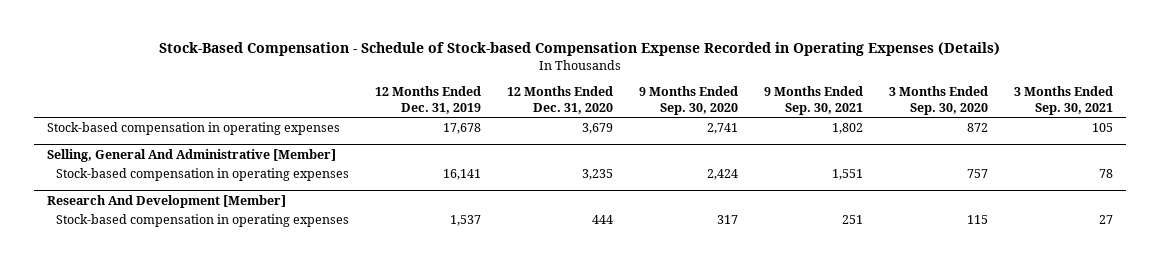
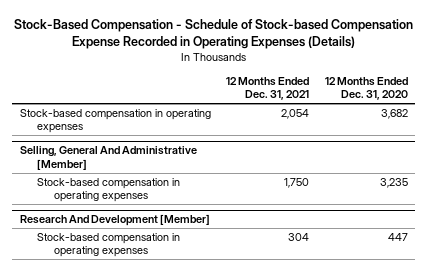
[374,86,481,115] 12 Months Ended Dec. 31, 2019 -> none
[638,86,738,116] 9 Months Ended Sep. 30, 2020 -> none
[763,86,863,116] 9 Months Ended Sep. 30, 2021 -> none
[888,86,988,116] 3 Months Ended Sep. 30, 2020 -> none
[1013,86,1113,116] 3 Months Ended Sep. 30, 2021 -> none
none -> [226,76,310,101] 12 Months Ended Dec. 31, 2021
[581,122,613,134] 3,679 -> [380,108,408,119] 3,682
[591,214,613,224] 444 -> [387,232,408,241] 447

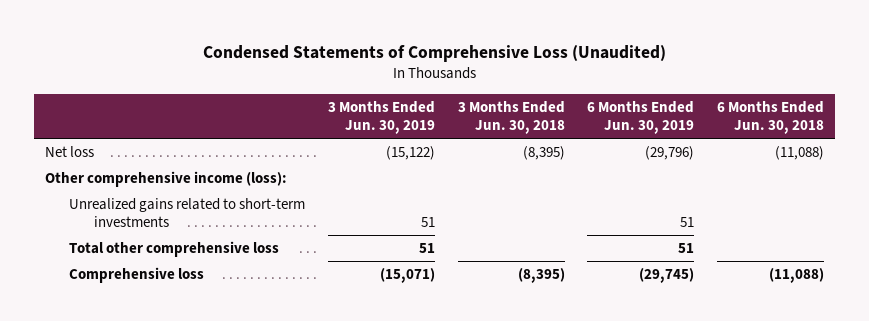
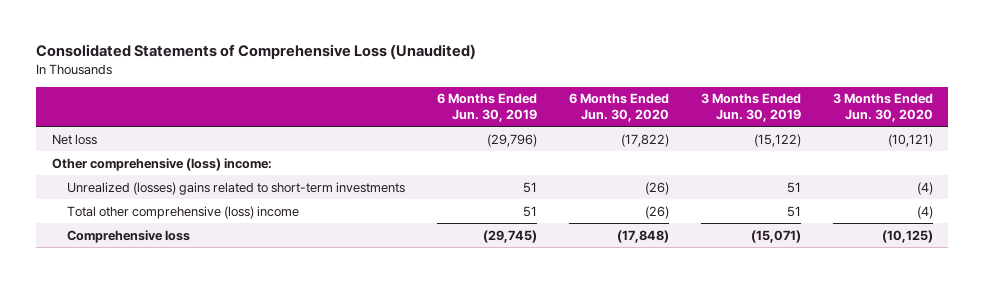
[202,44,666,62] Condensed Statements of Comprehensive Loss (Unaudited) -> [36,44,477,60] Consolidated Statements of Comprehensive Loss (Unaudited)
[457,100,565,134] 3 Months Ended Jun. 30, 2018 -> none
[716,100,824,134] 6 Months Ended Jun. 30, 2018 -> none
none -> [568,93,669,122] 6 Months Ended Jun. 30, 2020
none -> [832,93,933,122] 3 Months Ended Jun. 30, 2020
[45,171,288,188] Other comprehensive income (loss): -> [51,157,272,171] Other comprehensive (loss) income:
[69,198,306,228] Unrealized gains related to short-term investments -> [67,181,406,195] Unrealized (losses) gains related to short-term investments
[69,241,280,258] Total other comprehensive loss -> [67,205,300,219] Total other comprehensive (loss) income

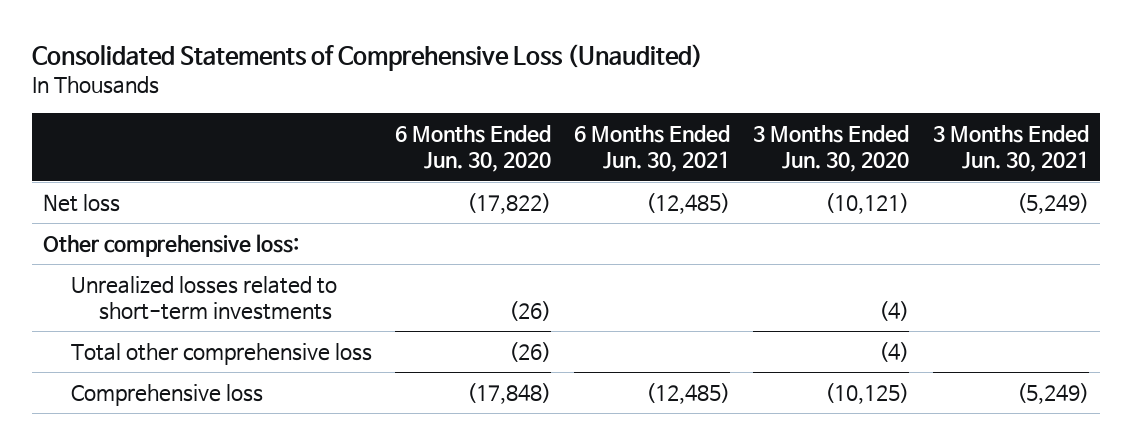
[436,93,537,122] 6 Months Ended Jun. 30, 2019 -> none
[700,93,801,122] 3 Months Ended Jun. 30, 2019 -> none
none -> [574,125,731,173] 6 Months Ended Jun. 30, 2021
none -> [932,125,1089,173] 3 Months Ended Jun. 30, 2021
[51,157,272,171] Other comprehensive (loss) income: -> [43,234,300,258] Other comprehensive loss:
[67,181,406,195] Unrealized (losses) gains related to short-term investments -> [71,276,338,321] Unrealized losses related to short-term investments
[67,205,300,219] Total other comprehensive (loss) income -> [71,343,373,366] Total other comprehensive loss

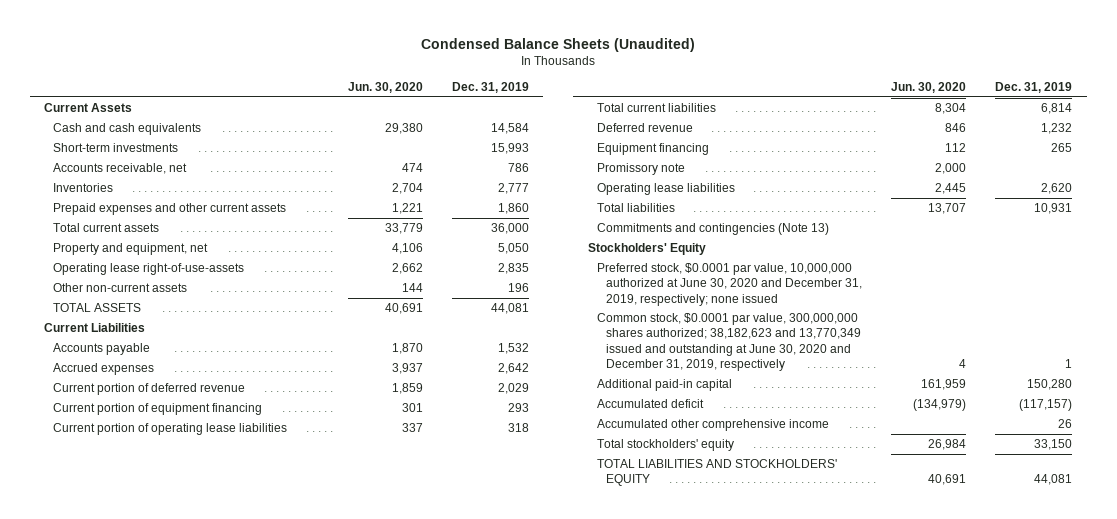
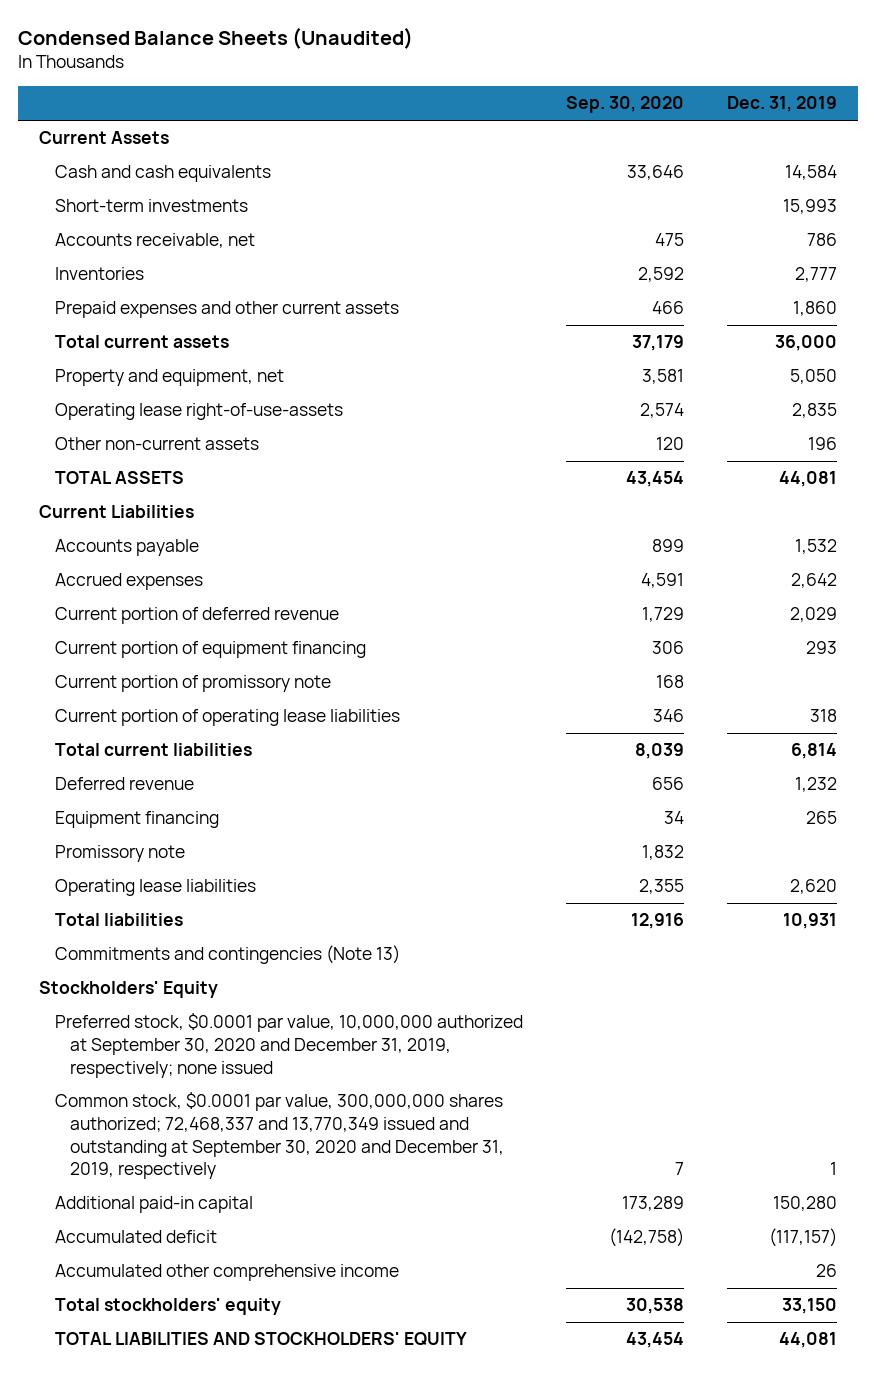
[347,81,423,93] Jun. 30, 2020 -> none
none -> [565,96,684,114] Sep. 30, 2020
none -> [54,675,331,693] Current portion of promissory note
[596,263,862,306] Preferred stock, $0.0001 par value, 10,000,000 authorized at June 30, 2020 and December 31, 2019, respectively; none issued -> [54,1013,523,1078] Preferred stock, $0.0001 par value, 10,000,000 authorized at September 30, 2020 and December 31, 2019, respectively; none issued
[596,313,861,371] Common stock, $0.0001 par value, 300,000,000 shares authorized; 38,182,623 and 13,770,349 issued and outstanding at June 30, 2020 and December 31, 2019, respectively -> [54,1092,505,1180] Common stock, $0.0001 par value, 300,000,000 shares authorized; 72,468,337 and 13,770,349 issued and outstanding at September 30, 2020 and December 31, 2019, respectively

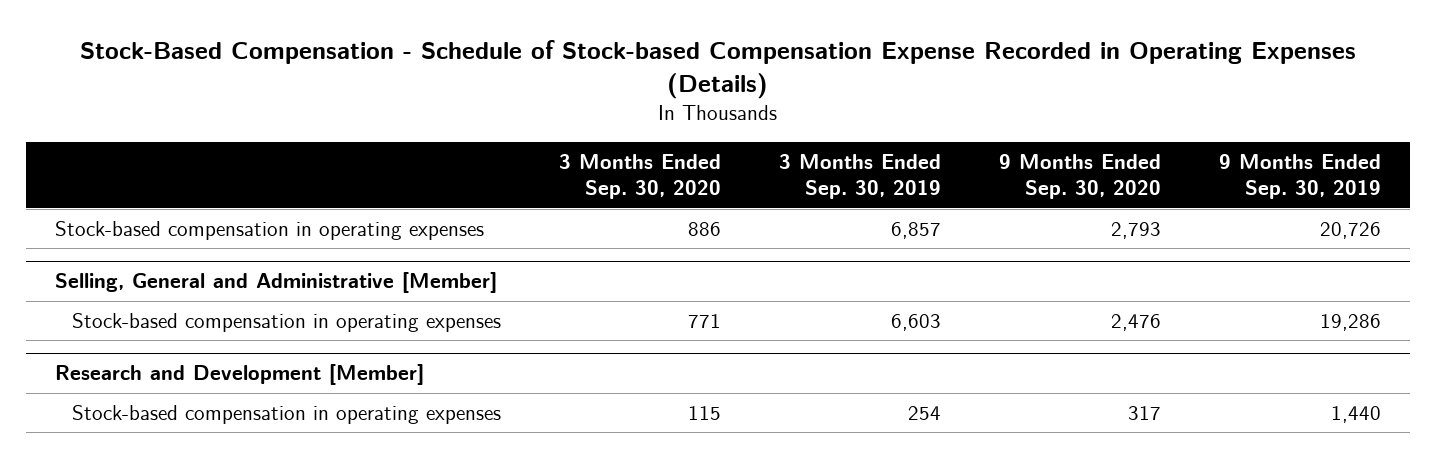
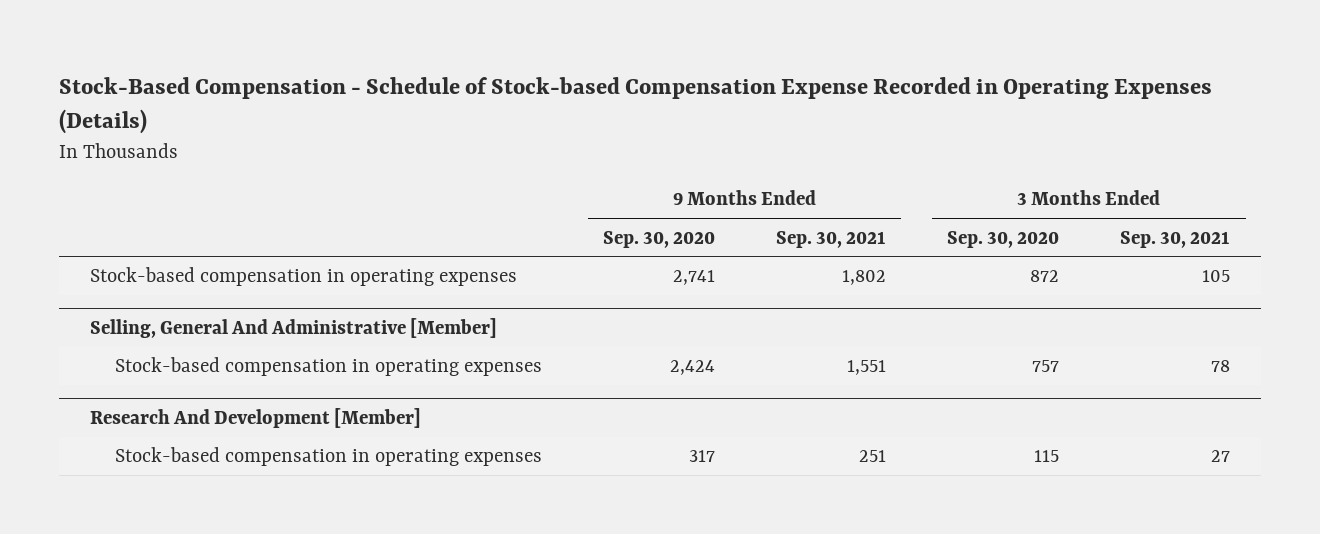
[779,153,942,200] 3 Months Ended Sep. 30, 2019 -> none
[1219,153,1382,200] 9 Months Ended Sep. 30, 2019 -> none
none -> [776,230,887,248] Sep. 30, 2021
none -> [1120,230,1231,248] Sep. 30, 2021
[688,222,722,237] 886 -> [1030,270,1060,283] 872
[1111,222,1162,240] 2,793 -> [672,270,715,286] 2,741
[55,272,498,294] Selling, General and Administrative [Member] -> [89,318,497,339] Selling, General And Administrative [Member]
[688,314,722,329] 771 -> [1032,360,1060,373] 757
[1111,314,1162,332] 2,476 -> [669,360,715,376] 2,424
[55,364,425,386] Research and Development [Member] -> [89,408,421,429] Research And Development [Member]

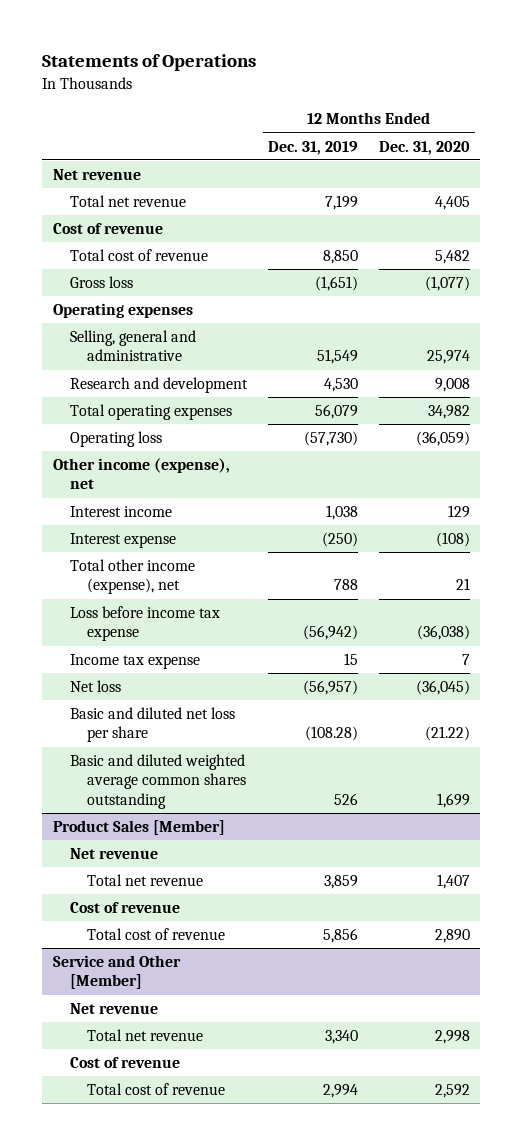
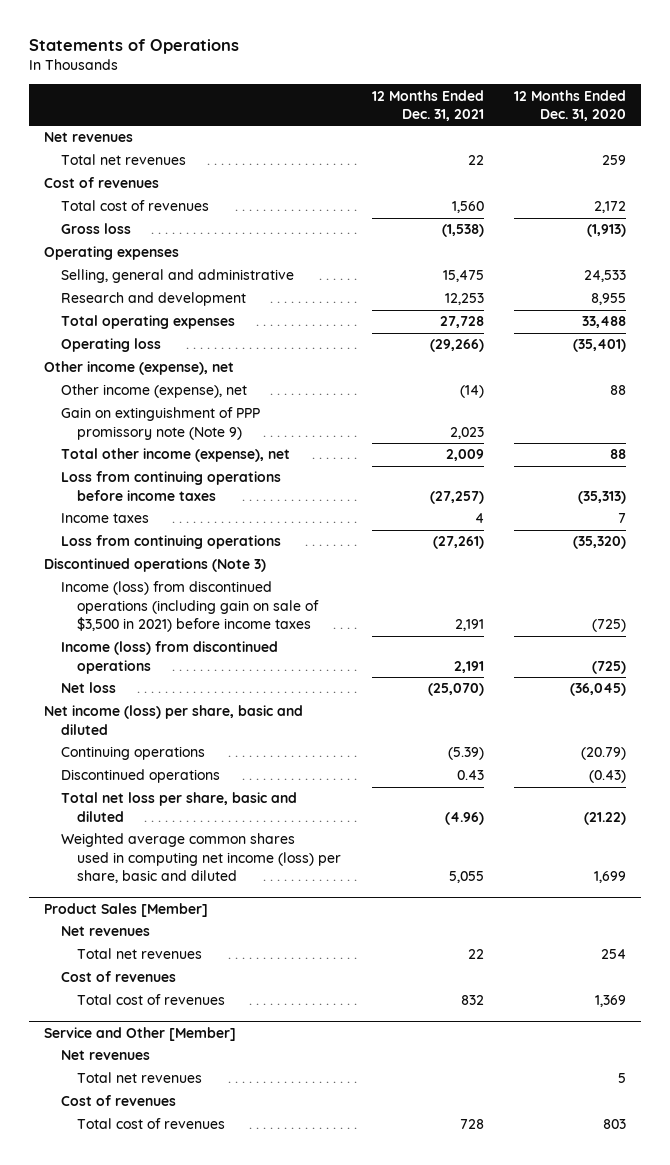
[267,140,358,155] Dec. 31, 2019 -> none
none -> [371,89,484,122] 12 Months Ended Dec. 31, 2021
[52,169,141,181] Net revenue -> [43,132,133,143] Net revenues
[69,195,186,208] Total net revenue -> [60,154,186,166] Total net revenues
[434,196,470,211] 4,405 -> [602,155,627,166] 259
[52,223,163,235] Cost of revenue -> [43,177,159,189] Cost of revenues
[69,249,208,262] Total cost of revenue -> [60,200,209,212] Total cost of revenues
[434,250,470,265] 5,482 -> [594,201,627,214] 2,172
[424,276,470,292] (1,077) -> [587,224,627,238] (1,913)
[426,350,470,365] 25,974 -> [584,270,627,283] 24,533
[434,378,470,393] 9,008 -> [591,293,627,306] 8,955
[427,405,470,420] 34,982 -> [582,316,627,329] 33,488
[415,431,470,447] (36,059) -> [573,339,627,353] (35,401)
[69,506,172,518] Interest income -> none
[69,533,176,549] Interest expense -> none
none -> [60,384,247,399] Other income (expense), net
none -> [60,407,260,440] Gain on extinguishment of PPP promissory note (Note 9)
[455,578,470,591] 21 -> [610,449,627,460] 88
[69,606,220,642] Loss before income tax expense -> [60,471,281,501] Loss from continuing operations before income taxes
[416,625,470,641] (36,038) -> [578,490,627,504] (35,313)
[69,654,200,670] Income tax expense -> [60,513,149,524] Income taxes
none -> [60,535,281,550] Loss from continuing operations
none -> [43,558,266,573] Discontinued operations (Note 3)
none -> [60,581,320,633] Income (loss) from discontinued operations (including gain on sale of $3,500 in 2021) before income taxes
none -> [60,641,278,674] Income (loss) from discontinued operations
none -> [43,705,303,735] Net income (loss) per share, basic and diluted
none -> [60,746,205,761] Continuing operations
none -> [60,769,220,784] Discontinued operations
[69,707,235,743] Basic and diluted net loss per share -> [60,792,297,822] Total net loss per share, basic and diluted
[69,754,247,809] Basic and diluted weighted average common shares outstanding -> [60,833,342,884] Weighted average common shares used in computing net income (loss) per share, basic and diluted
[69,848,158,860] Net revenue -> [60,926,150,937] Net revenues
[87,874,204,887] Total net revenue -> [77,948,203,960] Total net revenues
[436,874,470,890] 1,407 -> [601,949,627,960] 254
[69,902,180,914] Cost of revenue -> [60,971,176,983] Cost of revenues
[87,928,226,941] Total cost of revenue -> [77,994,226,1006] Total cost of revenues
[434,929,470,944] 2,890 -> [595,995,627,1008] 1,369
[69,1003,158,1015] Net revenue -> [60,1050,150,1061] Net revenues
[87,1029,204,1042] Total net revenue -> [77,1072,203,1084] Total net revenues
[434,1030,470,1045] 2,998 -> [618,1073,627,1084] 5
[69,1057,180,1069] Cost of revenue -> [60,1095,176,1107] Cost of revenues
[87,1083,226,1096] Total cost of revenue -> [77,1118,226,1130] Total cost of revenues
[434,1084,470,1099] 2,592 -> [603,1119,627,1130] 803

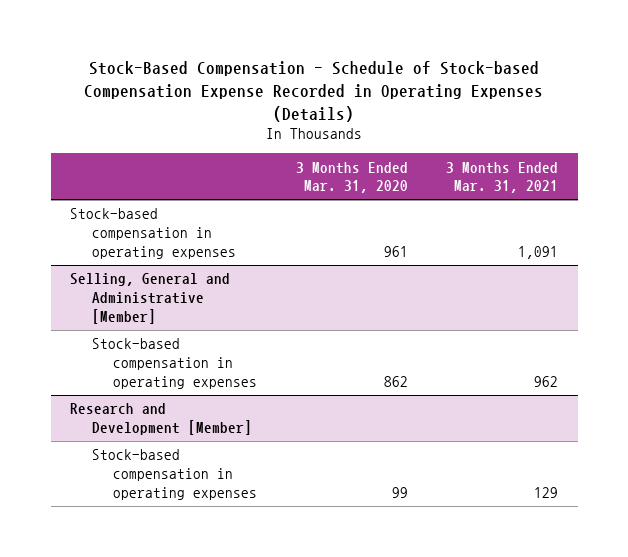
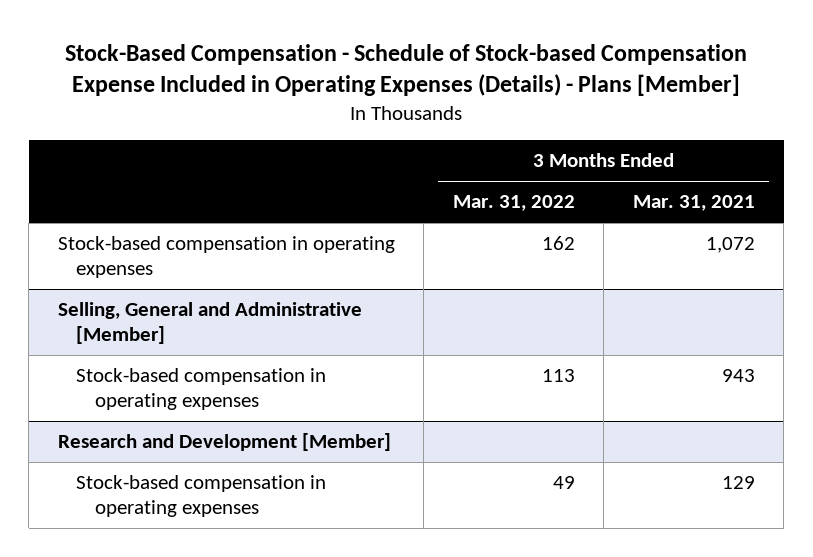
[84,61,544,122] Stock-Based Compensation - Schedule of Stock-based Compensation Expense Recorded in Operating Expenses (Details) -> [65,43,748,97] Stock-Based Compensation - Schedule of Stock-based Compensation Expense Included in Operating Expenses (Details) - Plans [Member]
[295,161,408,194] 3 Months Ended Mar. 31, 2020 -> none
none -> [452,195,575,212] Mar. 31, 2022
[518,245,559,259] 1,091 -> [705,237,755,254] 1,072
[534,375,559,387] 962 -> [721,369,755,383] 943

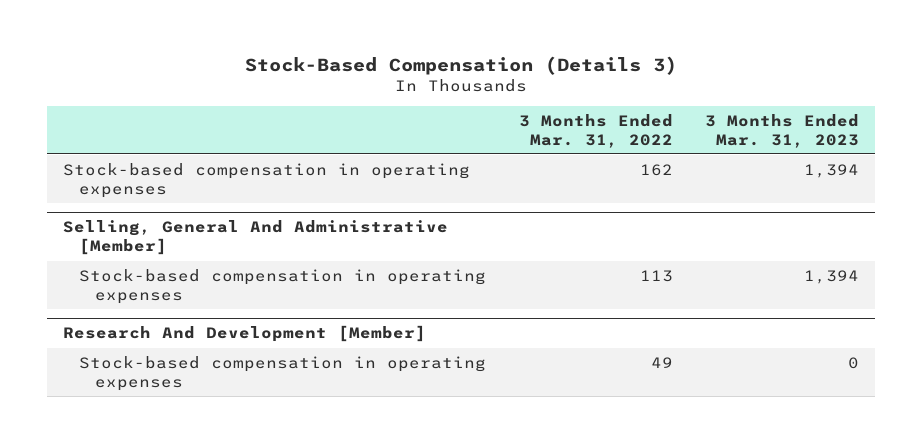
[65,43,748,97] Stock-Based Compensation - Schedule of Stock-based Compensation Expense Included in Operating Expenses (Details) - Plans [Member] -> [245,55,678,75] Stock-Based Compensation (Details 3)
[632,195,755,212] Mar. 31, 2021 -> none
none -> [704,113,859,148] 3 Months Ended Mar. 31, 2023
[57,302,362,345] Selling, General and Administrative [Member] -> [63,220,449,256] Selling, General And Administrative [Member]
[57,433,391,452] Research and Development [Member] -> [63,325,427,343] Research And Development [Member]

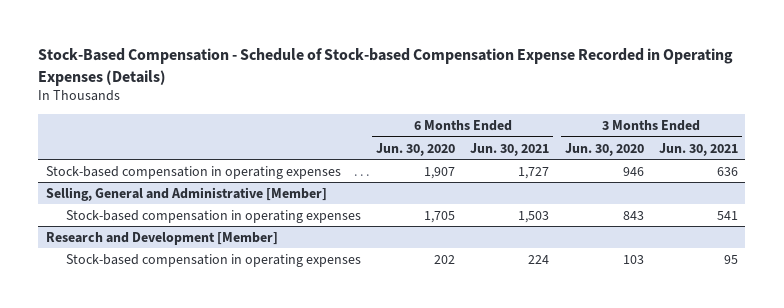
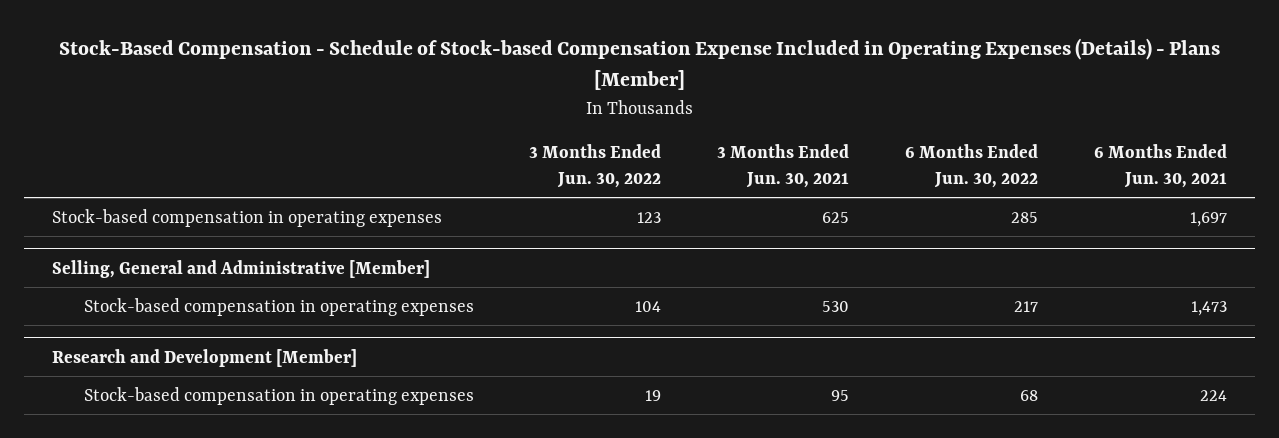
[38,47,734,86] Stock-Based Compensation - Schedule of Stock-based Compensation Expense Recorded in Operating Expenses (Details) -> [58,38,1220,91] Stock-Based Compensation - Schedule of Stock-based Compensation Expense Included in Operating Expenses (Details) - Plans [Member]
[376,142,456,156] Jun. 30, 2020 -> none
[564,142,644,156] Jun. 30, 2020 -> none
none -> [529,144,662,189] 3 Months Ended Jun. 30, 2022
none -> [905,144,1039,189] 6 Months Ended Jun. 30, 2022
[518,166,550,179] 1,727 -> [1190,211,1228,227] 1,697
[716,166,738,176] 636 -> [822,211,850,223] 625
[518,210,550,223] 1,503 -> [1191,300,1228,316] 1,473
[716,210,738,220] 541 -> [822,300,850,312] 530

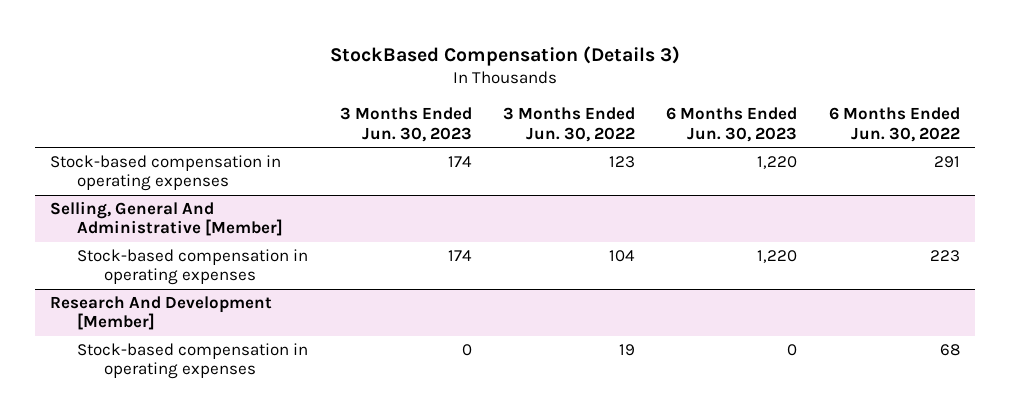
[58,38,1220,91] Stock-Based Compensation - Schedule of Stock-based Compensation Expense Included in Operating Expenses (Details) - Plans [Member] -> [329,45,680,66] StockBased Compensation (Details 3)
[717,144,850,189] 3 Months Ended Jun. 30, 2021 -> none
[1094,144,1228,189] 6 Months Ended Jun. 30, 2021 -> none
none -> [339,107,472,142] 3 Months Ended Jun. 30, 2023
none -> [666,107,798,142] 6 Months Ended Jun. 30, 2023
[1011,211,1039,223] 285 -> [933,156,960,169] 291
[52,259,431,278] Selling, General and Administrative [Member] -> [50,201,284,237] Selling, General And Administrative [Member]
[1014,300,1039,312] 217 -> [929,250,960,263] 223
[52,348,358,367] Research and Development [Member] -> [50,296,273,331] Research And Development [Member]

